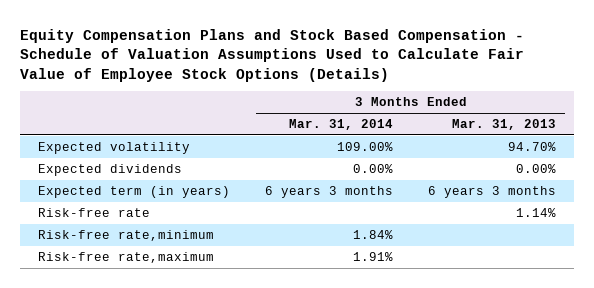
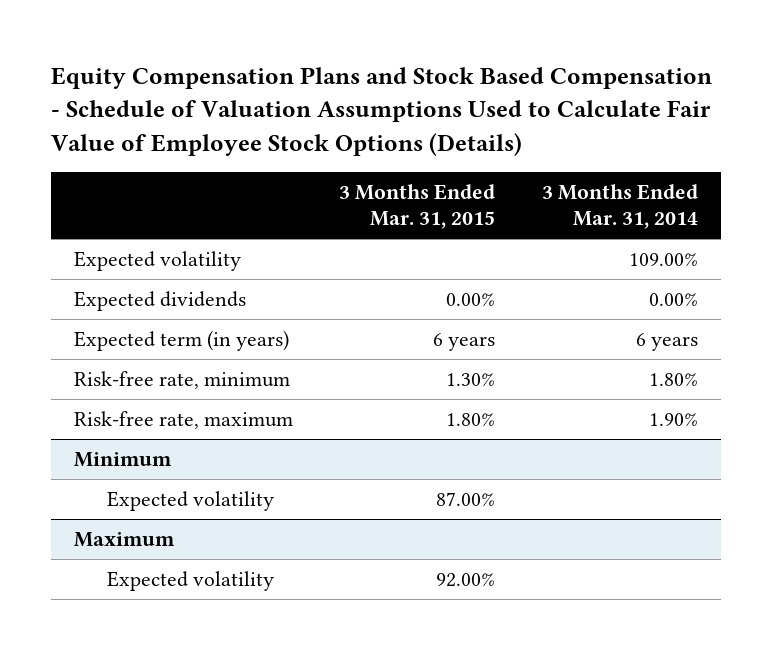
[452,119,557,131] Mar. 31, 2013 -> none
none -> [339,183,496,230] 3 Months Ended Mar. 31, 2015
[37,207,150,217] Risk-free rate -> none
[265,185,394,198] 6 years 3 months -> [636,332,699,351] 6 years
[37,229,214,241] Risk-free rate,minimum -> [73,370,290,389] Risk-free rate, minimum
[353,229,394,239] 1.84% -> [649,372,699,386] 1.80%
[37,251,214,263] Risk-free rate,maximum -> [73,410,293,429] Risk-free rate, maximum
[353,251,394,261] 1.91% -> [649,412,699,426] 1.90%
none -> [73,451,172,467] Minimum
none -> [106,490,274,511] Expected volatility
none -> [73,531,175,547] Maximum
none -> [106,570,274,591] Expected volatility

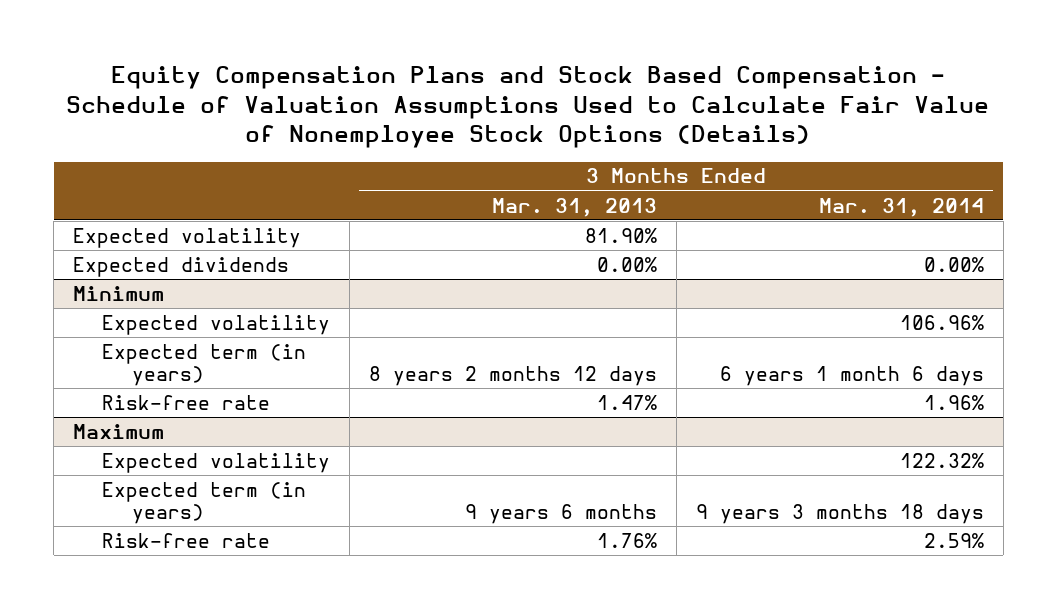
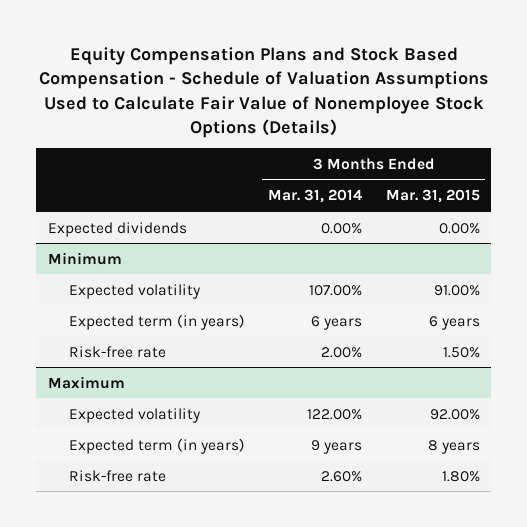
[492,197,658,217] Mar. 31, 2013 -> none
none -> [385,189,480,204] Mar. 31, 2015
[72,227,301,248] Expected volatility -> none
[899,314,984,330] 106.96% -> [309,284,363,296] 107.00%
[719,366,984,387] 6 years 1 month 6 days -> [311,315,363,330] 6 years
[923,394,984,410] 1.96% -> [321,346,363,358] 2.00%
[899,452,984,468] 122.32% -> [307,408,363,420] 122.00%
[695,504,984,525] 9 years 3 months 18 days -> [311,439,363,454] 9 years
[923,532,984,548] 2.59% -> [321,470,363,482] 2.60%

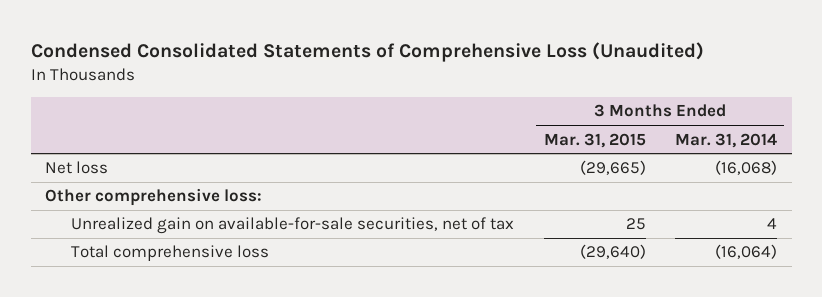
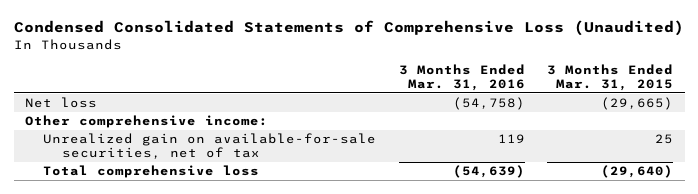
[675,132,778,148] Mar. 31, 2014 -> none
none -> [398,64,525,92] 3 Months Ended Mar. 31, 2016
[45,188,263,207] Other comprehensive loss: -> [24,115,268,129] Other comprehensive income:

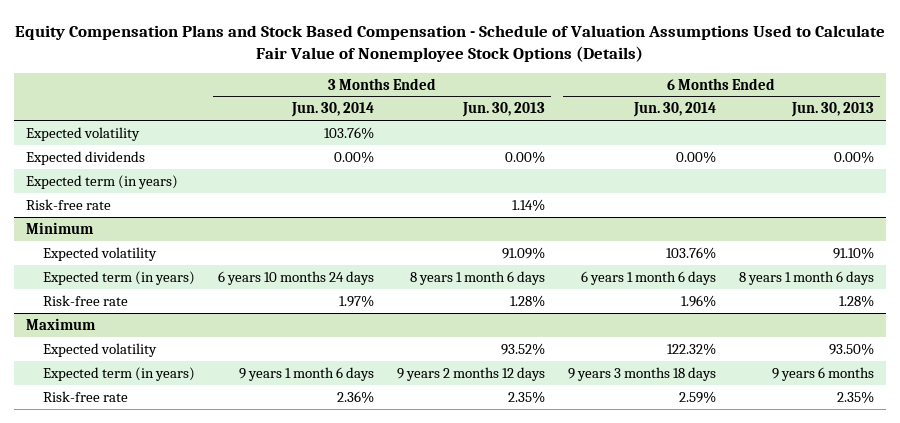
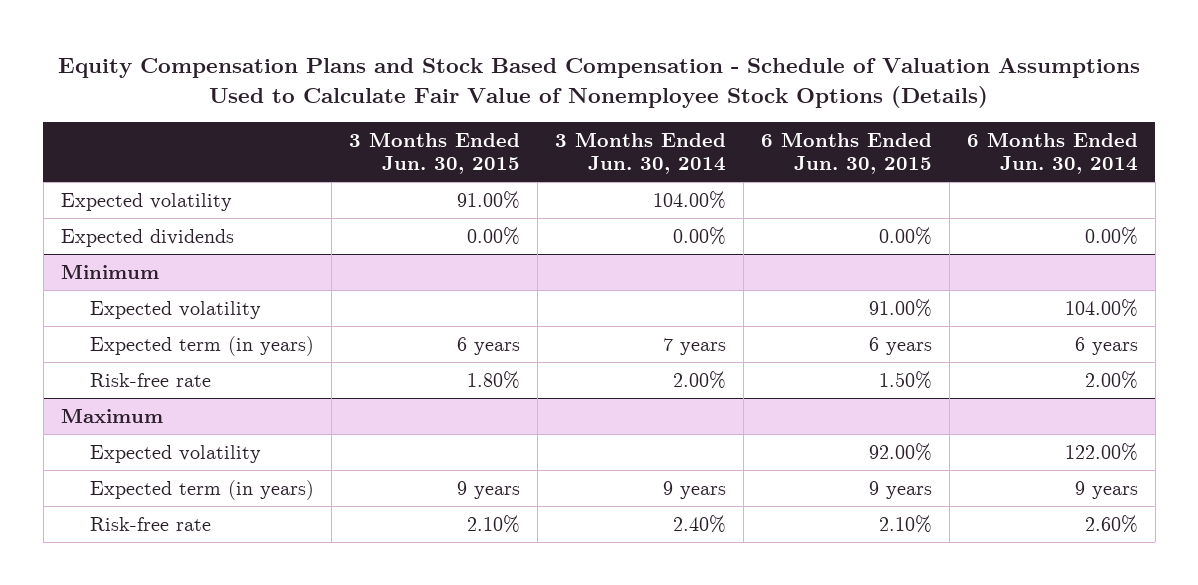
[462,102,546,118] Jun. 30, 2013 -> none
[791,102,875,118] Jun. 30, 2013 -> none
none -> [348,132,520,174] 3 Months Ended Jun. 30, 2015
none -> [760,132,932,174] 6 Months Ended Jun. 30, 2015
[324,126,375,139] 103.76% -> [652,190,726,209] 104.00%
[25,174,178,189] Expected term (in years) -> none
[25,198,111,210] Risk-free rate -> none
[666,246,717,259] 103.76% -> [1064,298,1138,317] 104.00%
[218,270,375,285] 6 years 10 months 24 days -> [662,337,726,355] 7 years
[581,270,717,285] 6 years 1 month 6 days -> [1074,336,1138,355] 6 years
[339,294,375,307] 1.97% -> [672,370,726,389] 2.00%
[681,294,717,307] 1.96% -> [1084,370,1138,389] 2.00%
[667,342,717,355] 122.32% -> [1064,442,1138,461] 122.00%
[239,366,375,381] 9 years 1 month 6 days -> [662,480,726,499] 9 years
[568,366,717,381] 9 years 3 months 18 days -> [1074,480,1138,499] 9 years
[337,390,375,403] 2.36% -> [672,514,726,533] 2.40%
[679,390,717,403] 2.59% -> [1084,514,1138,533] 2.60%

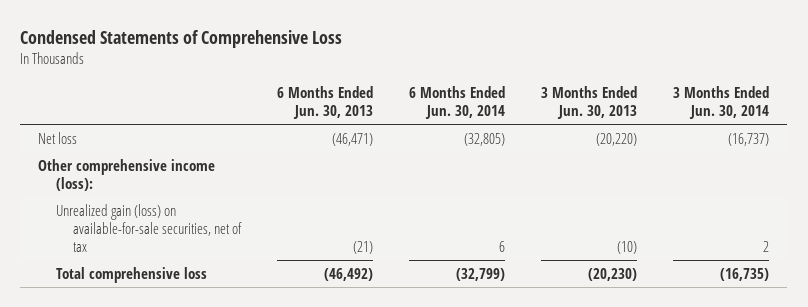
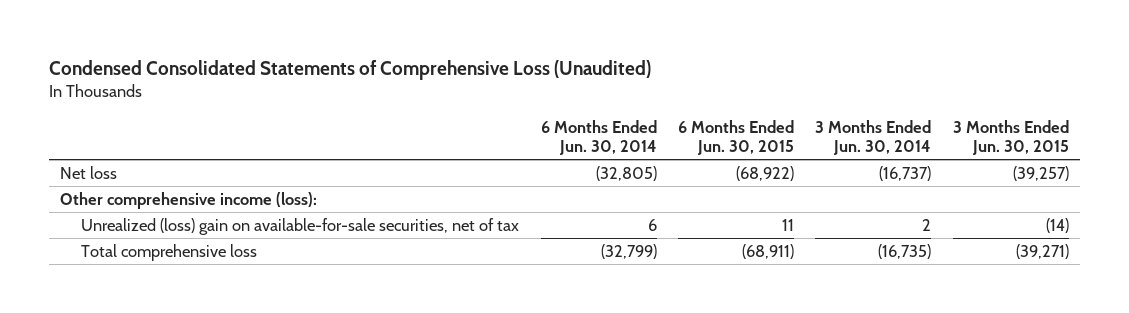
[20,29,343,48] Condensed Statements of Comprehensive Loss -> [49,60,652,81] Condensed Consolidated Statements of Comprehensive Loss (Unaudited)
[277,85,374,120] 6 Months Ended Jun. 30, 2013 -> none
[541,85,638,120] 3 Months Ended Jun. 30, 2013 -> none
none -> [678,119,795,156] 6 Months Ended Jun. 30, 2015
none -> [952,119,1069,156] 3 Months Ended Jun. 30, 2015
[55,203,243,253] Unrealized gain (loss) on available-for-sale securities, net of tax -> [81,217,520,235] Unrealized (loss) gain on available-for-sale securities, net of tax

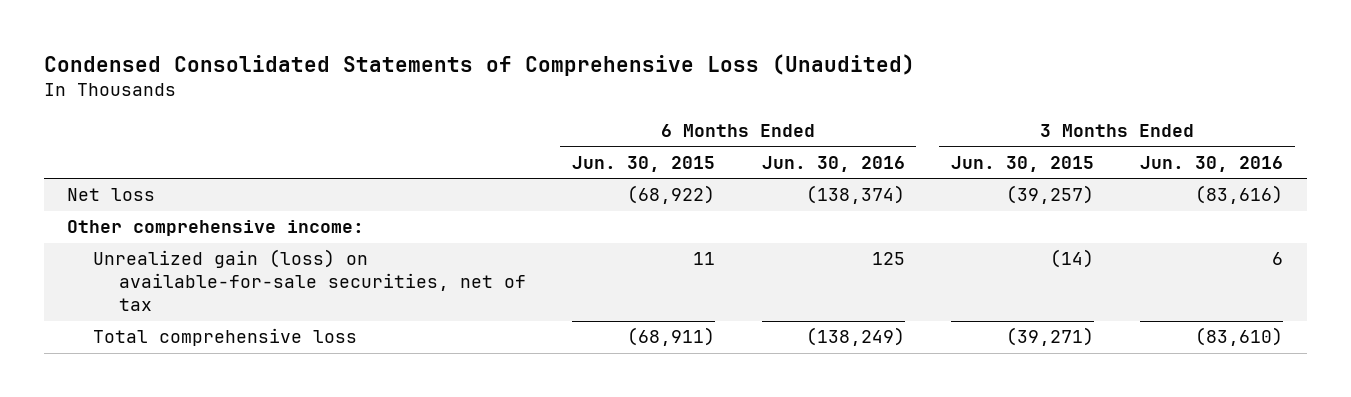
[540,119,657,156] 6 Months Ended Jun. 30, 2014 -> none
[815,119,932,156] 3 Months Ended Jun. 30, 2014 -> none
none -> [761,155,905,172] Jun. 30, 2016
none -> [1140,155,1284,172] Jun. 30, 2016
[59,191,317,209] Other comprehensive income (loss): -> [67,220,365,237] Other comprehensive income:
[81,217,520,235] Unrealized (loss) gain on available-for-sale securities, net of tax -> [92,249,526,312] Unrealized gain (loss) on available-for-sale securities, net of tax

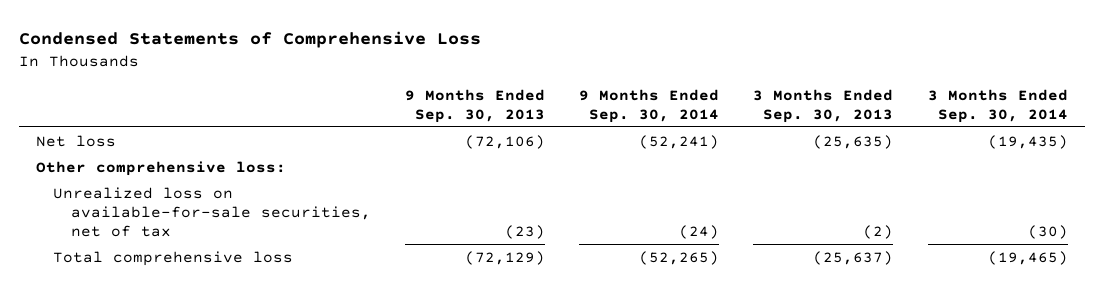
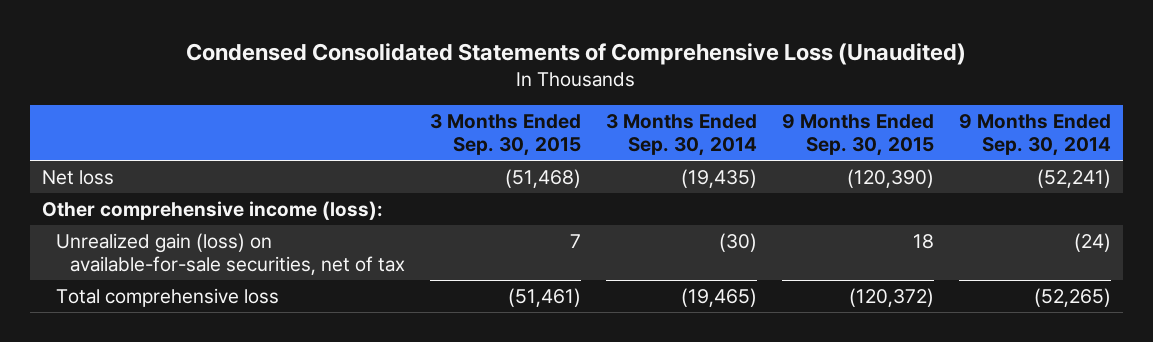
[18,30,481,48] Condensed Statements of Comprehensive Loss -> [186,42,967,65] Condensed Consolidated Statements of Comprehensive Loss (Unaudited)
[405,88,546,123] 9 Months Ended Sep. 30, 2013 -> none
[753,88,894,123] 3 Months Ended Sep. 30, 2013 -> none
none -> [429,114,581,157] 3 Months Ended Sep. 30, 2015
none -> [781,114,934,157] 9 Months Ended Sep. 30, 2015
[35,160,286,176] Other comprehensive loss: -> [42,200,384,220] Other comprehensive income (loss):
[53,186,371,237] Unrealized loss on available-for-sale securities, net of tax -> [56,232,405,275] Unrealized gain (loss) on available-for-sale securities, net of tax

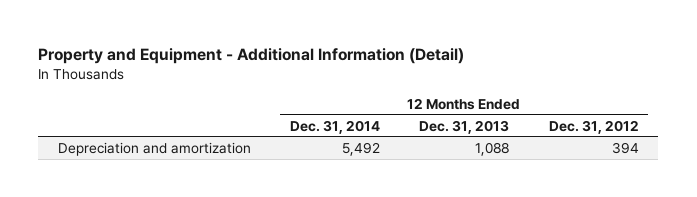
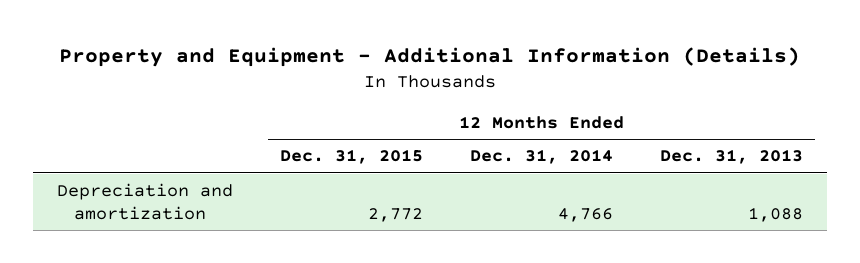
[38,48,465,65] Property and Equipment - Additional Information (Detail) -> [59,47,801,68] Property and Equipment - Additional Information (Details)
[548,119,639,134] Dec. 31, 2012 -> none
none -> [280,149,424,165] Dec. 31, 2015
[342,141,381,156] 5,492 -> [558,207,614,222] 4,766

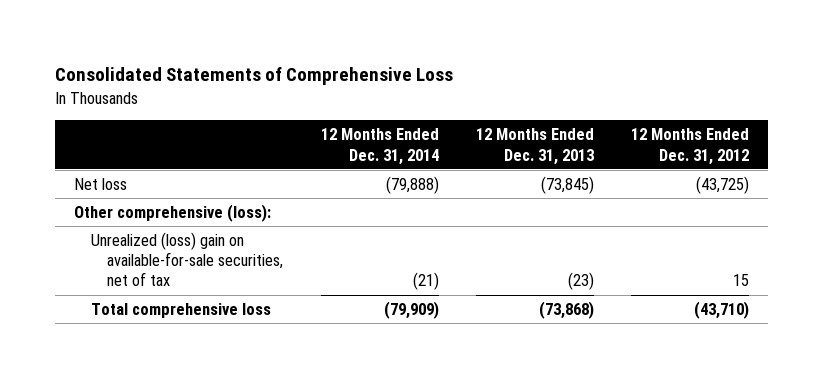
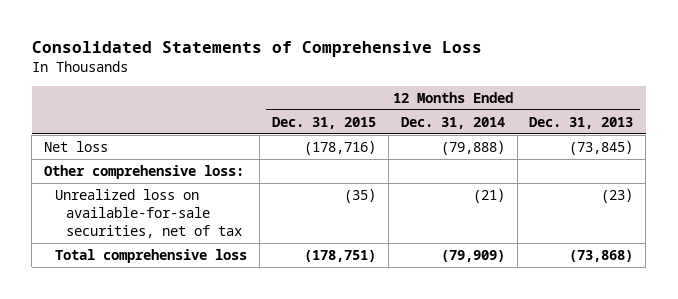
[631,128,750,165] 12 Months Ended Dec. 31, 2012 -> none
none -> [271,116,376,129] Dec. 31, 2015
[73,204,271,223] Other comprehensive (loss): -> [44,164,245,179] Other comprehensive loss:
[90,232,284,287] Unrealized (loss) gain on available-for-sale securities, net of tax -> [55,188,242,238] Unrealized loss on available-for-sale securities, net of tax

